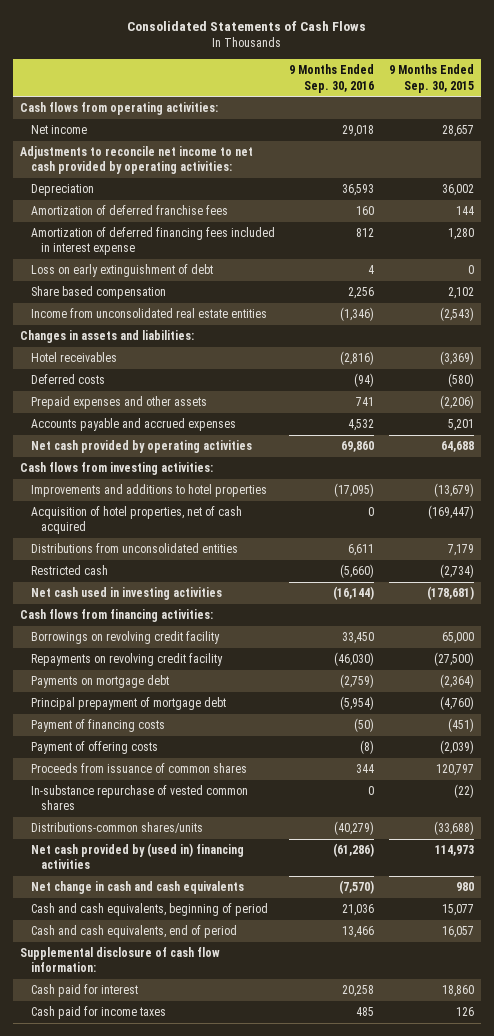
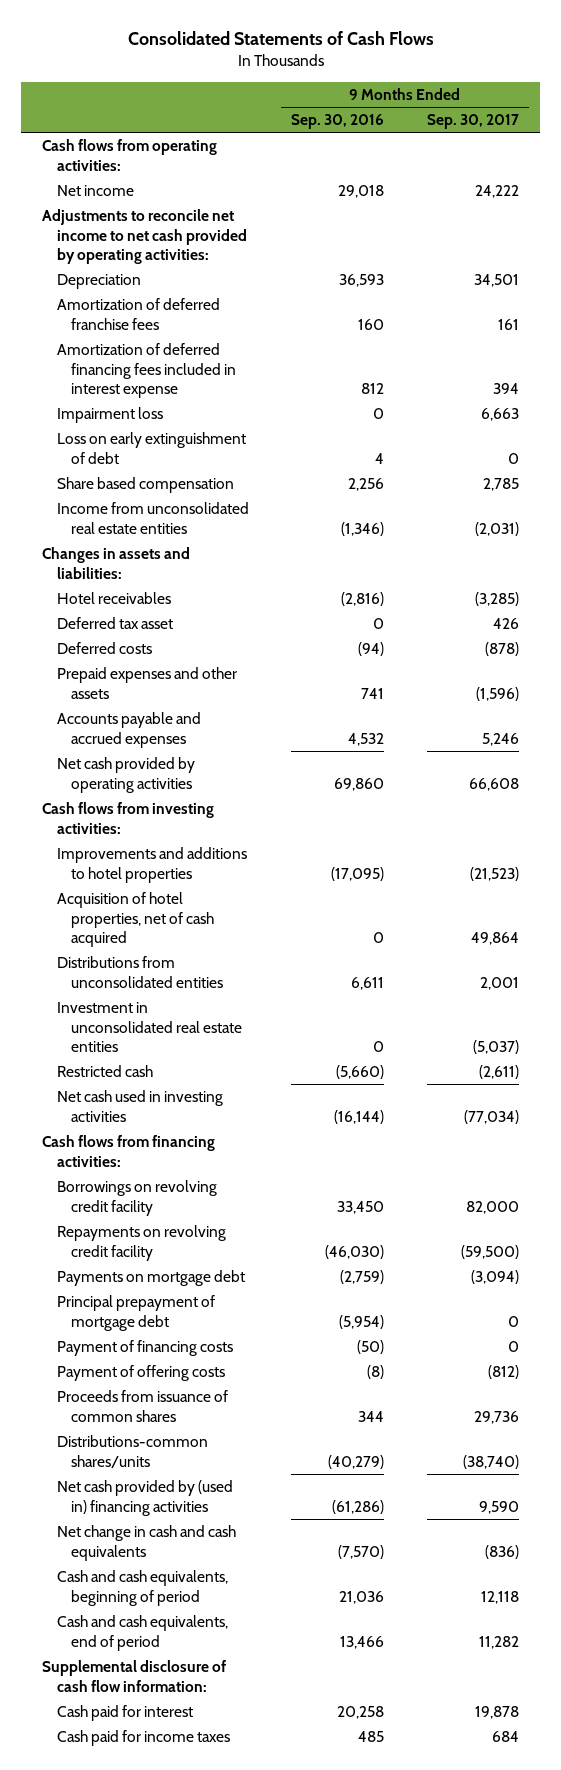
[389,64,475,93] 9 Months Ended Sep. 30, 2015 -> none
none -> [426,114,519,130] Sep. 30, 2017
none -> [56,407,163,424] Impairment loss
none -> [56,617,173,630] Deferred tax asset
none -> [56,1002,242,1053] Investment in unconsolidated real estate entities
[30,785,248,811] In-substance repurchase of vested common shares -> none

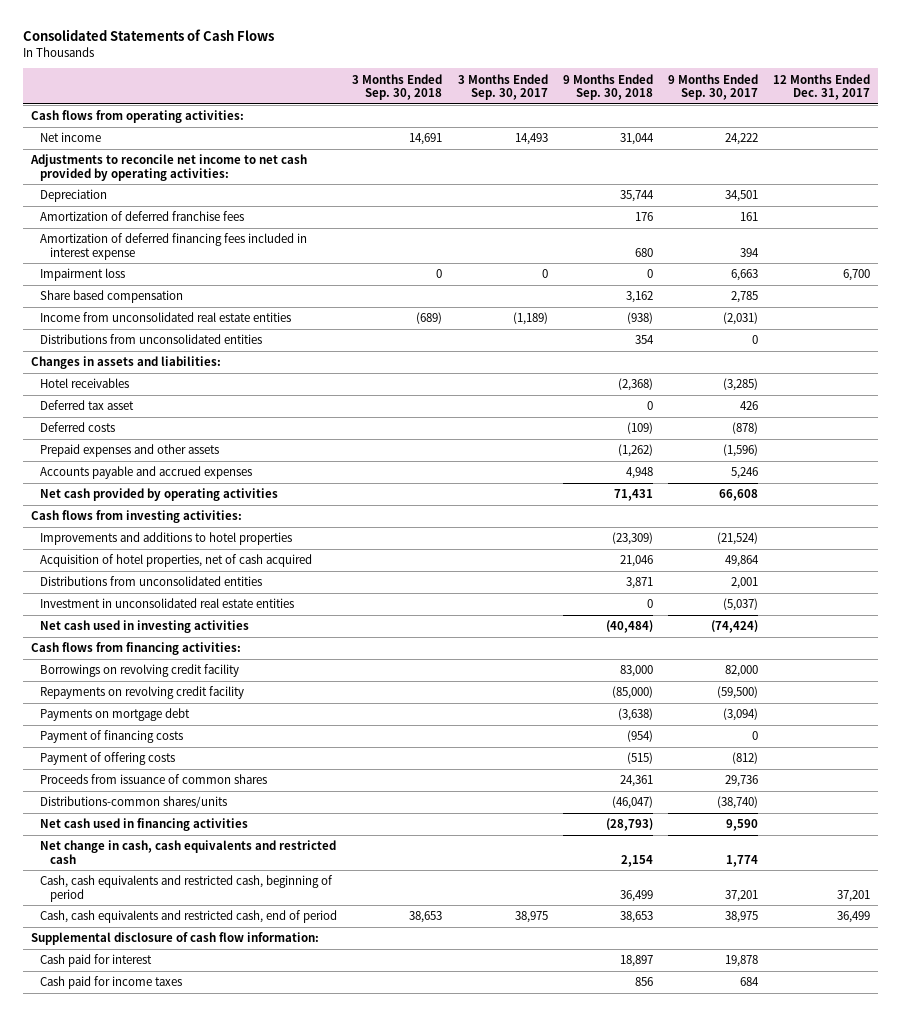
[291,114,385,130] Sep. 30, 2016 -> none
none -> [352,73,443,100] 3 Months Ended Sep. 30, 2018
none -> [457,73,548,100] 3 Months Ended Sep. 30, 2017
none -> [562,73,653,100] 9 Months Ended Sep. 30, 2018
none -> [773,73,871,100] 12 Months Ended Dec. 31, 2017
[56,432,246,464] Loss on early extinguishment of debt -> none
none -> [40,334,263,345] Distributions from unconsolidated entities
[469,866,519,881] (21,523) -> [717,532,759,546] (21,524)
[56,1065,153,1078] Restricted cash -> none
[463,1109,519,1124] (77,034) -> [711,620,759,634] (74,424)
[56,1295,215,1331] Principal prepayment of mortgage debt -> none
[56,1480,233,1516] Net cash provided by (used in) financing activities -> [40,818,249,832] Net cash used in financing activities
[56,1525,236,1561] Net change in cash and cash equivalents -> [40,840,337,864] Net change in cash, cash equivalents and restricted cash
[484,1544,519,1559] (836) -> [726,854,759,867] 1,774
[56,1570,228,1606] Cash and cash equivalents, beginning of period -> [40,875,334,902] Cash, cash equivalents and restricted cash, beginning of period
[480,1590,519,1604] 12,118 -> [725,889,759,902] 37,201
[56,1615,228,1651] Cash and cash equivalents, end of period -> [40,910,338,924] Cash, cash equivalents and restricted cash, end of period
[478,1635,519,1649] 11,282 -> [725,911,759,924] 38,975

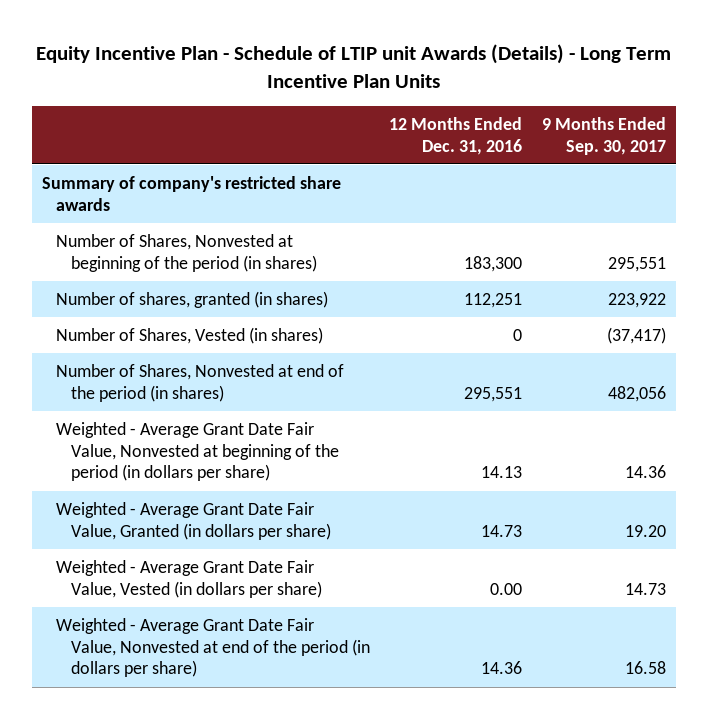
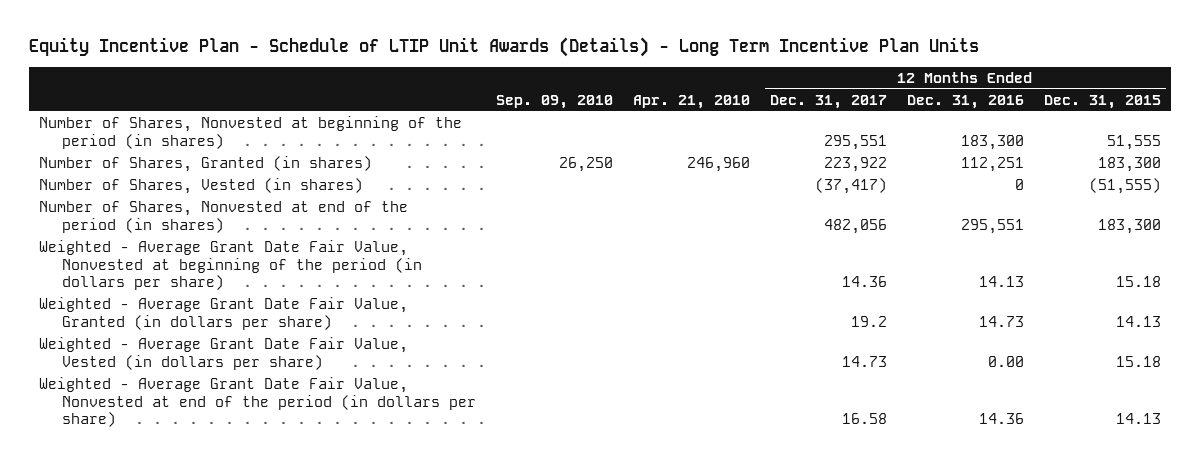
[36,44,672,88] Equity Incentive Plan - Schedule of LTIP unit Awards (Details) - Long Term Incentive Plan Units -> [28,36,979,57] Equity Incentive Plan - Schedule of LTIP Unit Awards (Details) - Long Term Incentive Plan Units
[542,116,667,155] 9 Months Ended Sep. 30, 2017 -> none
none -> [496,94,614,109] Sep. 09, 2010
none -> [633,94,751,109] Apr. 21, 2010
none -> [769,94,887,109] Dec. 31, 2017
none -> [1043,94,1161,109] Dec. 31, 2015
[42,175,342,211] Summary of company's restricted share awards -> none
[56,290,329,308] Number of shares, granted (in shares) -> [38,156,372,173] Number of Shares, Granted (in shares)

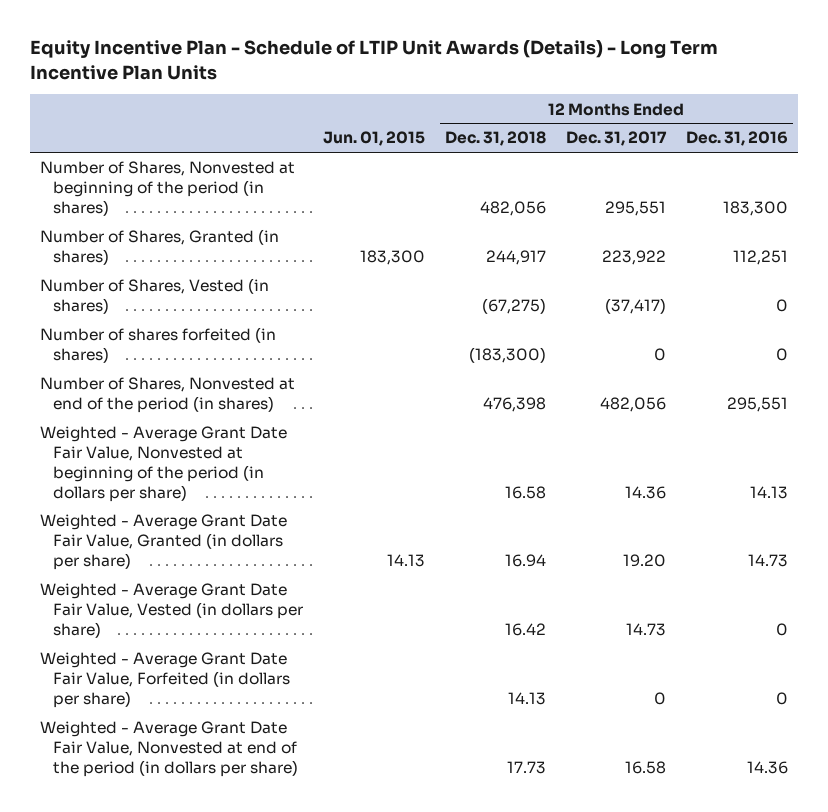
[496,94,614,109] Sep. 09, 2010 -> none
[633,94,751,109] Apr. 21, 2010 -> none
[1043,94,1161,109] Dec. 31, 2015 -> none
none -> [322,131,425,147] Jun. 01, 2015
none -> [444,131,546,147] Dec. 31, 2018
none -> [40,327,277,363] Number of shares forfeited (in shares)
[850,315,887,327] 19.2 -> [622,553,666,567] 19.20
[987,355,1024,367] 0.00 -> [775,622,788,636] 0
none -> [40,652,290,708] Weighted - Average Grant Date Fair Value, Forfeited (in dollars per share)

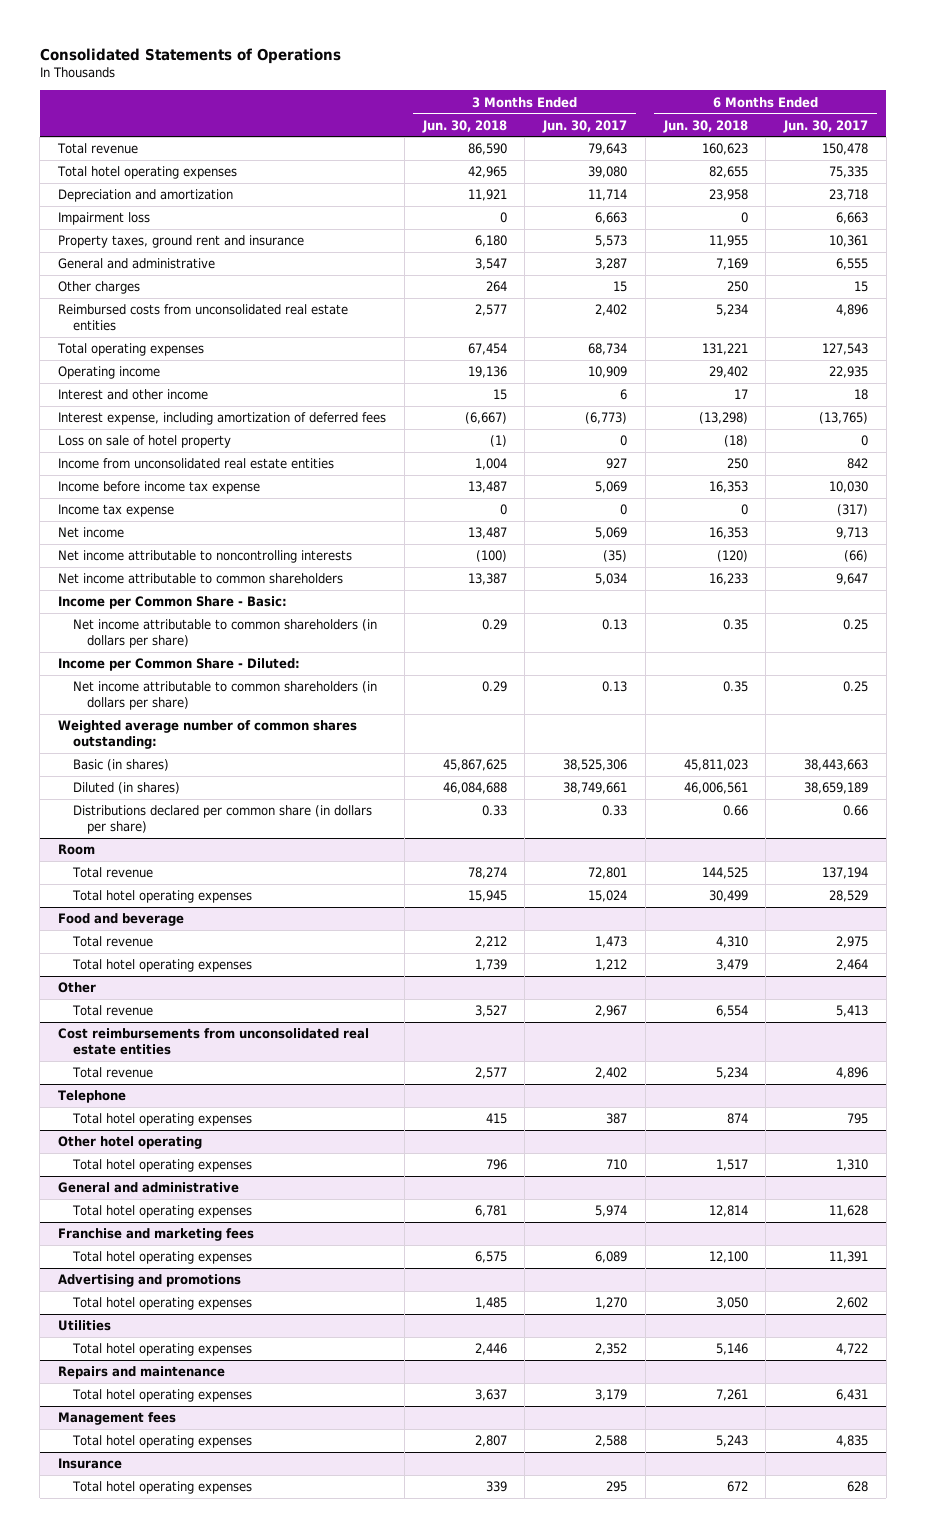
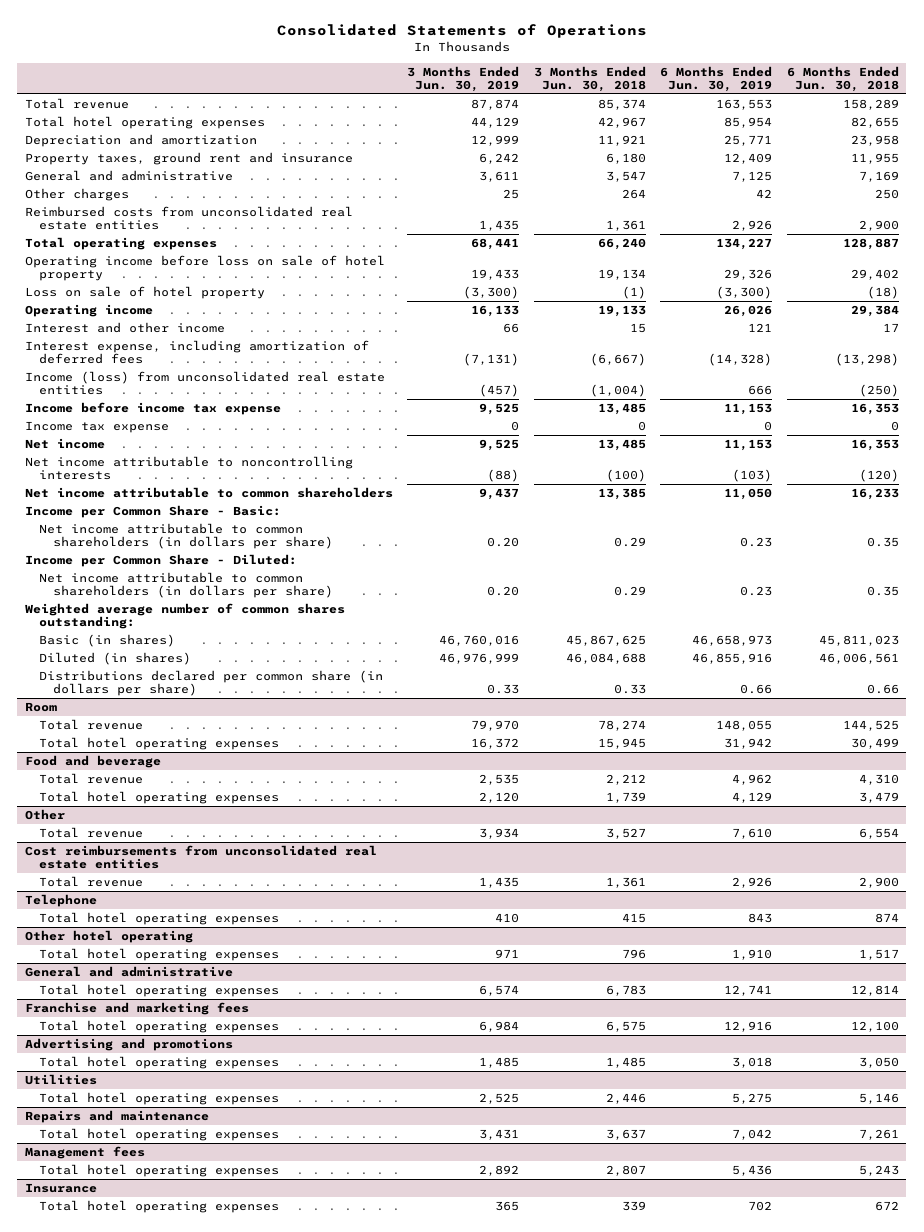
[542,119,628,133] Jun. 30, 2017 -> none
[783,119,869,133] Jun. 30, 2017 -> none
none -> [407,65,520,92] 3 Months Ended Jun. 30, 2019
none -> [660,65,773,92] 6 Months Ended Jun. 30, 2019
[467,143,507,156] 86,590 -> [597,98,646,110] 85,374
[701,143,748,156] 160,623 -> [843,98,900,110] 158,289
[467,166,507,179] 42,965 -> [597,116,646,128] 42,967
[58,212,151,226] Impairment loss -> none
[474,304,507,317] 2,577 -> [605,220,646,232] 1,361
[715,304,748,317] 5,234 -> [859,220,900,232] 2,900
[467,343,507,356] 67,454 -> [597,237,646,250] 66,240
[701,343,748,356] 131,221 -> [843,237,900,250] 128,887
none -> [24,254,385,282] Operating income before loss on sale of hotel property
[58,435,232,449] Loss on sale of hotel property -> [24,285,265,299] Loss on sale of hotel property
[467,366,507,379] 19,136 -> [597,304,646,317] 19,133
[708,366,748,379] 29,402 -> [851,304,900,317] 29,384
[58,458,335,470] Income from unconsolidated real estate entities -> [24,370,385,396] Income (loss) from unconsolidated real estate entities
[474,458,507,471] 1,004 -> [589,384,646,398] (1,004)
[726,458,748,470] 250 -> [859,384,900,398] (250)
[467,481,507,494] 13,487 -> [597,402,646,415] 13,485
[467,527,507,540] 13,487 -> [597,438,646,451] 13,485
[467,573,507,586] 13,387 -> [597,487,646,500] 13,385
[474,1067,507,1080] 2,577 -> [605,876,646,888] 1,361
[715,1067,748,1080] 5,234 -> [859,876,900,888] 2,900
[474,1205,507,1218] 6,781 -> [605,984,646,996] 6,783

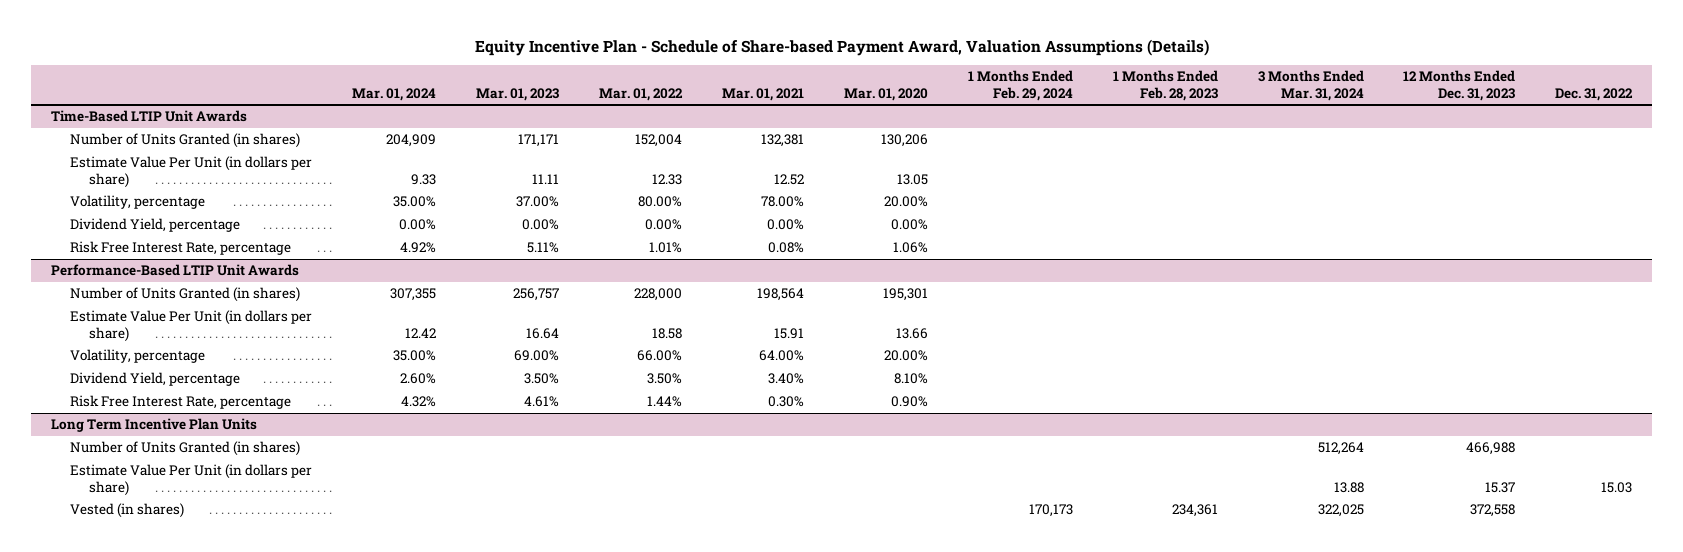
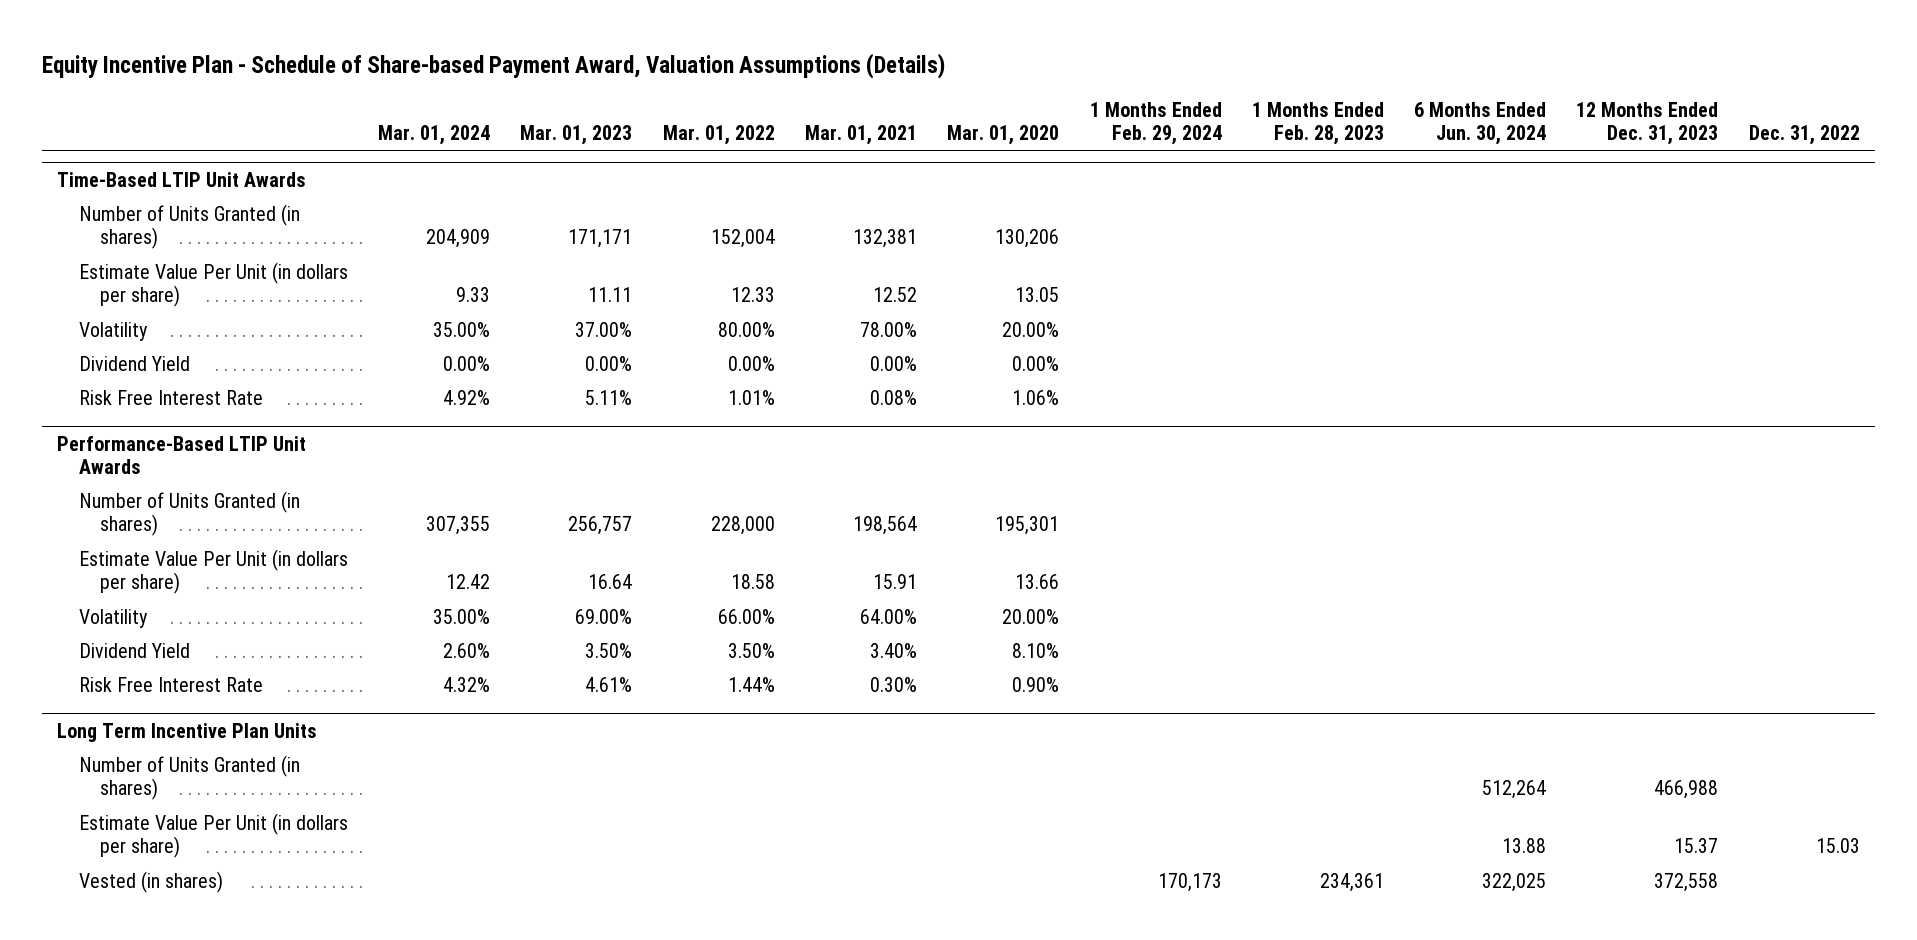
[1257,70,1364,101] 3 Months Ended Mar. 31, 2024 -> none
none -> [1414,102,1547,146] 6 Months Ended Jun. 30, 2024
[70,195,206,210] Volatility, percentage -> [78,322,148,342] Volatility
[70,218,241,233] Dividend Yield, percentage -> [78,356,190,372] Dividend Yield
[70,241,292,256] Risk Free Interest Rate, percentage -> [78,390,263,406] Risk Free Interest Rate
[70,349,206,364] Volatility, percentage -> [78,609,148,629] Volatility
[70,372,241,387] Dividend Yield, percentage -> [78,643,190,659] Dividend Yield
[70,395,292,410] Risk Free Interest Rate, percentage -> [78,677,263,693] Risk Free Interest Rate

